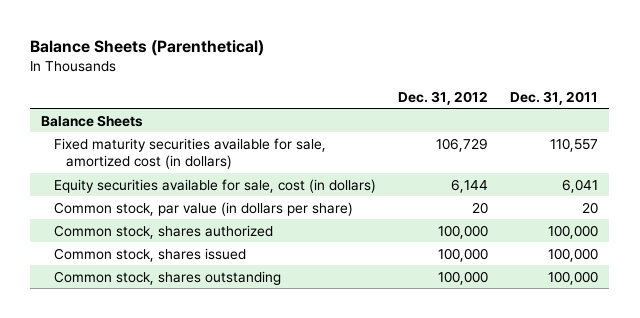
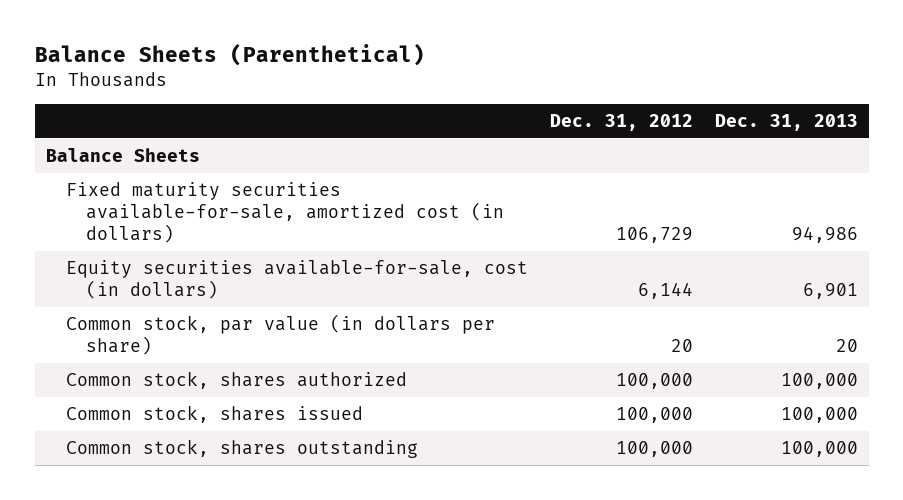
[510,90,599,105] Dec. 31, 2011 -> none
none -> [714,113,858,131] Dec. 31, 2013
[53,137,326,170] Fixed maturity securities available for sale, amortized cost (in dollars) -> [65,182,504,243] Fixed maturity securities available-for-sale, amortized cost (in dollars)
[53,178,376,193] Equity securities available for sale, cost (in dollars) -> [65,260,528,299] Equity securities available-for-sale, cost (in dollars)

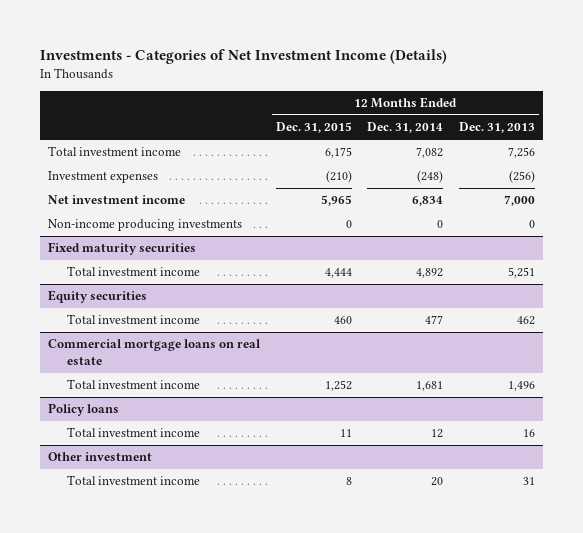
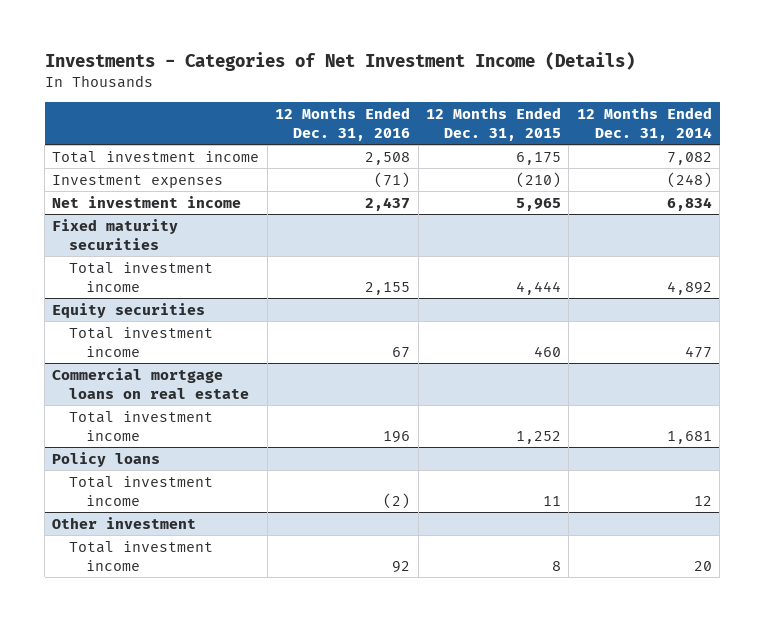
[459,122,536,134] Dec. 31, 2013 -> none
none -> [275,106,411,141] 12 Months Ended Dec. 31, 2016
[47,219,242,232] Non-income producing investments -> none

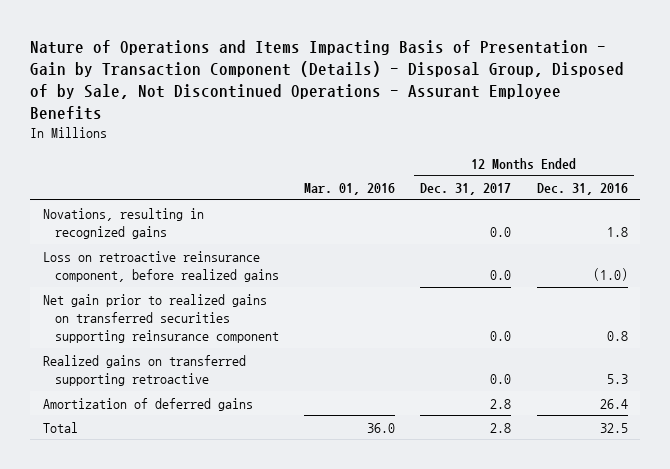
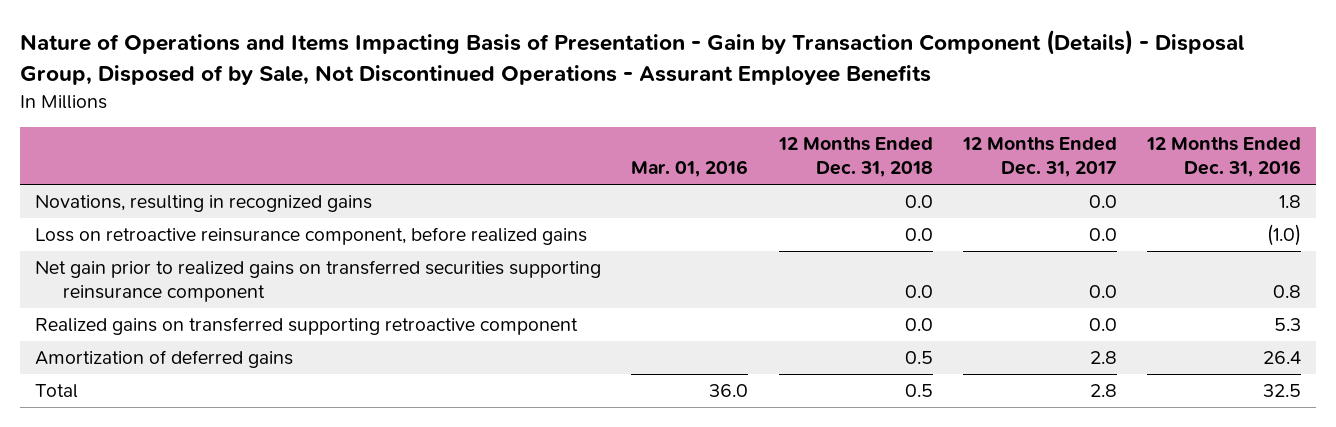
none -> [777,137,933,178] 12 Months Ended Dec. 31, 2018
[42,354,246,387] Realized gains on transferred supporting retroactive -> [35,317,579,336] Realized gains on transferred supporting retroactive component

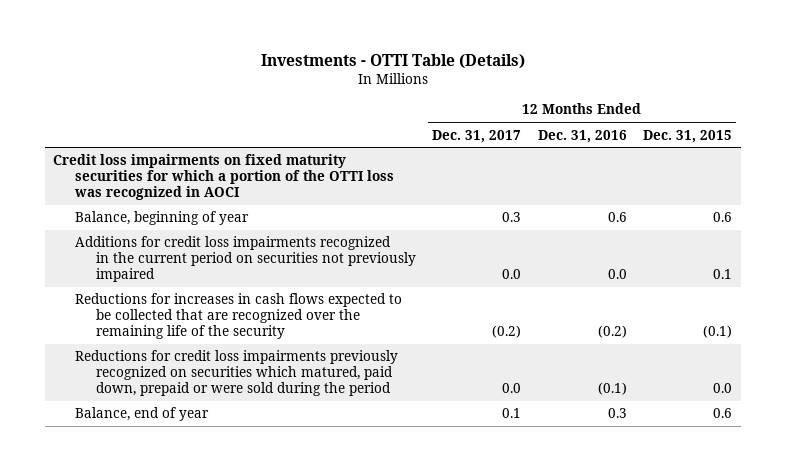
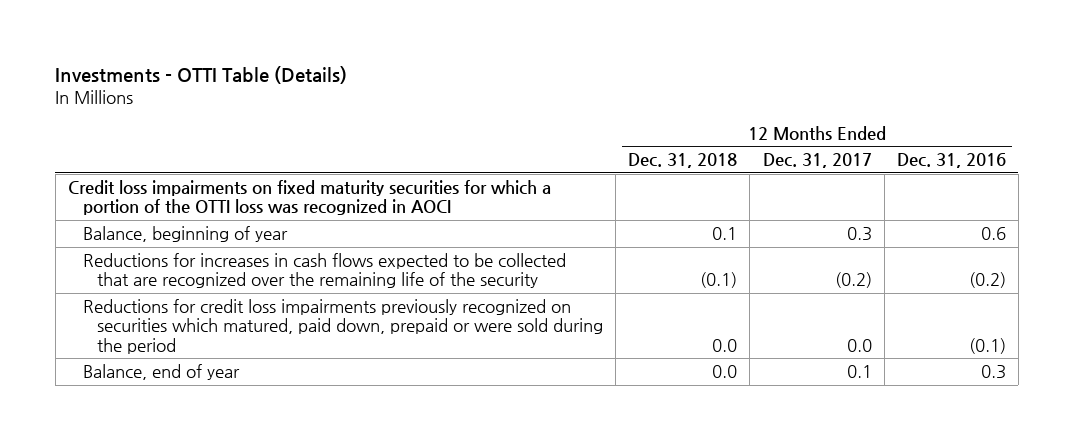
[643,129,733,143] Dec. 31, 2015 -> none
none -> [628,153,738,169] Dec. 31, 2018
[74,236,416,283] Additions for credit loss impairments recognized in the current period on securities not previously impaired -> none

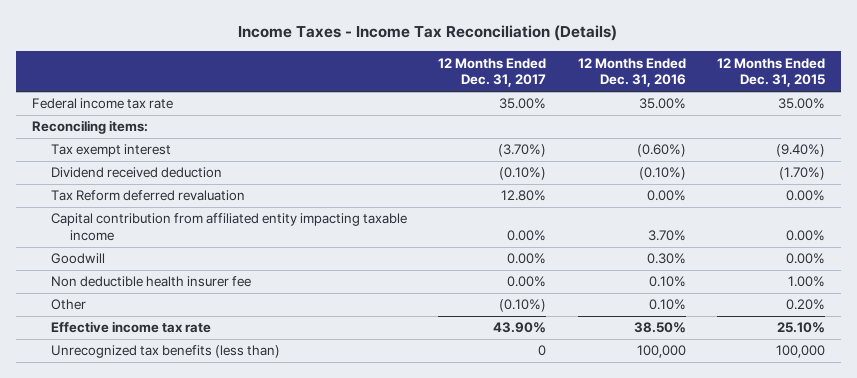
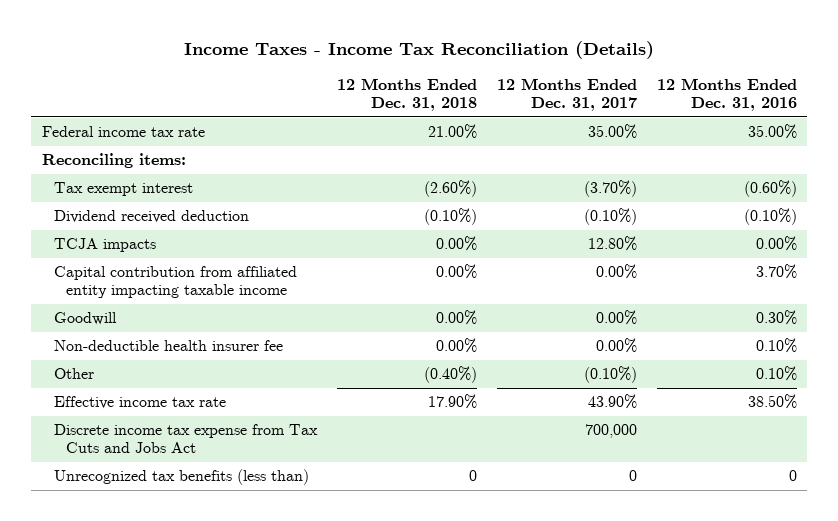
[717,57,826,88] 12 Months Ended Dec. 31, 2015 -> none
none -> [336,78,477,112] 12 Months Ended Dec. 31, 2018
[51,190,246,202] Tax Reform deferred revaluation -> [53,238,156,253] TCJA impacts
[51,276,252,288] Non deductible health insurer fee -> [53,340,283,352] Non-deductible health insurer fee
none -> [53,424,318,454] Discrete income tax expense from Tax Cuts and Jobs Act
[636,345,686,359] 100,000 -> [788,470,797,482] 0

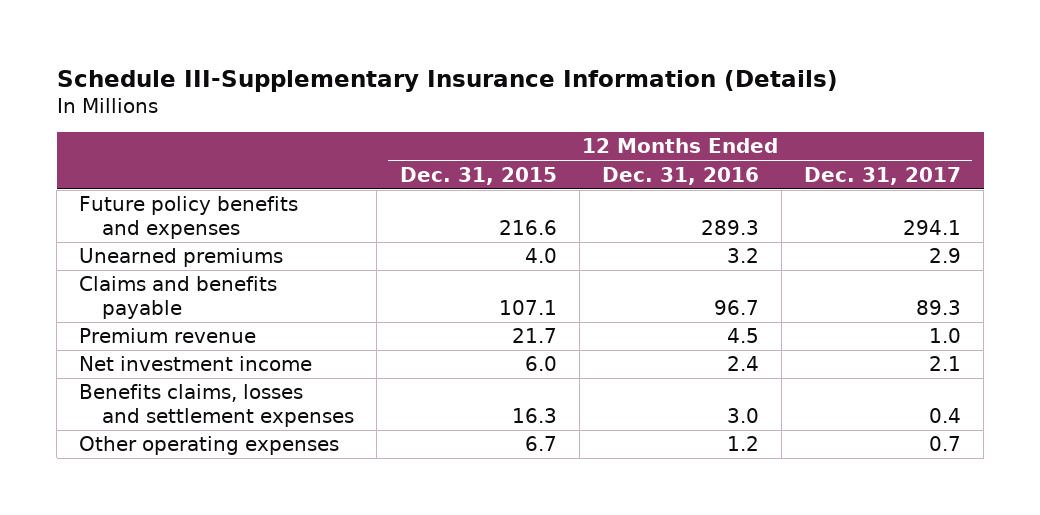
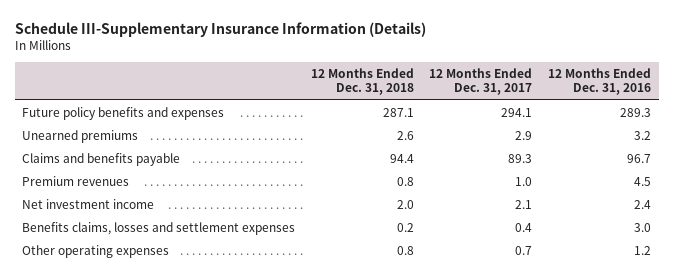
[399,166,557,185] Dec. 31, 2015 -> none
none -> [310,68,414,96] 12 Months Ended Dec. 31, 2018
[79,328,257,344] Premium revenue -> [22,176,130,187] Premium revenues

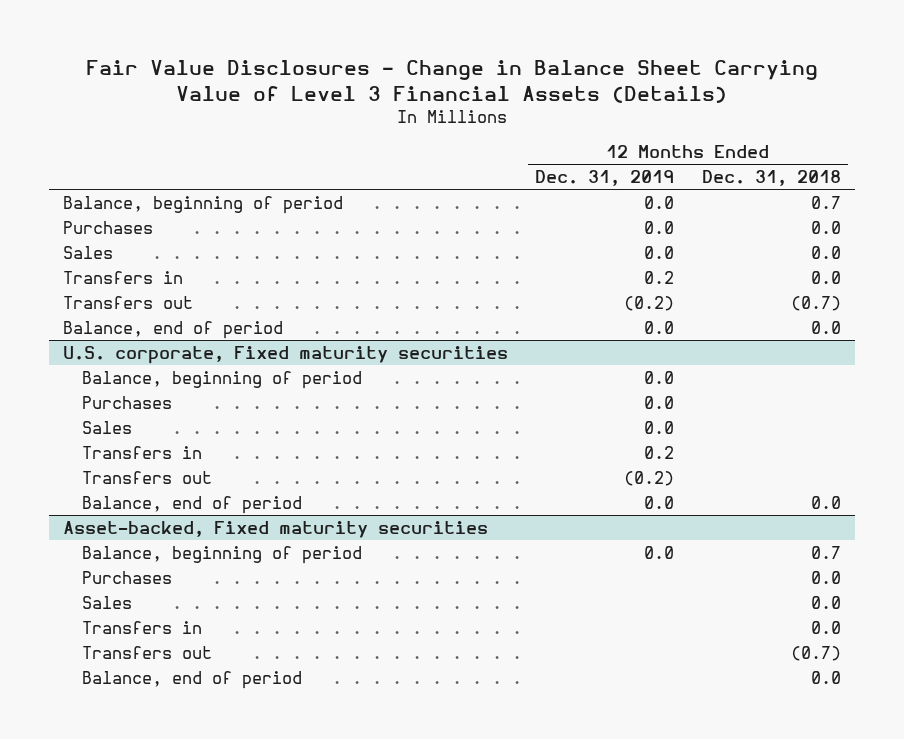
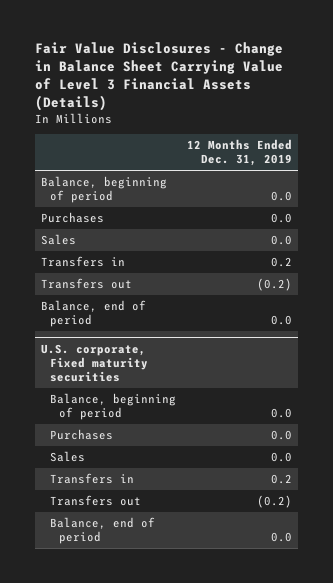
[701,170,841,187] Dec. 31, 2018 -> none
[62,520,488,538] Asset-backed, Fixed maturity securities -> none
[81,545,362,564] Balance, beginning of period -> none
[81,570,172,584] Purchases -> none
[81,595,132,609] Sales -> none
[81,620,202,634] Transfers in -> none
[81,645,212,659] Transfers out -> none
[81,670,302,689] Balance, end of period -> none

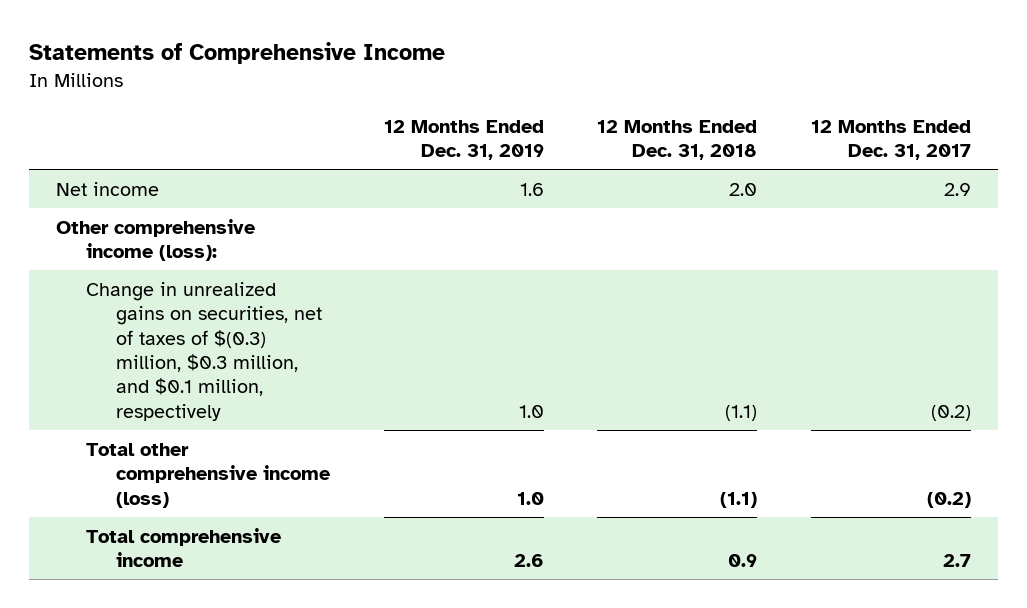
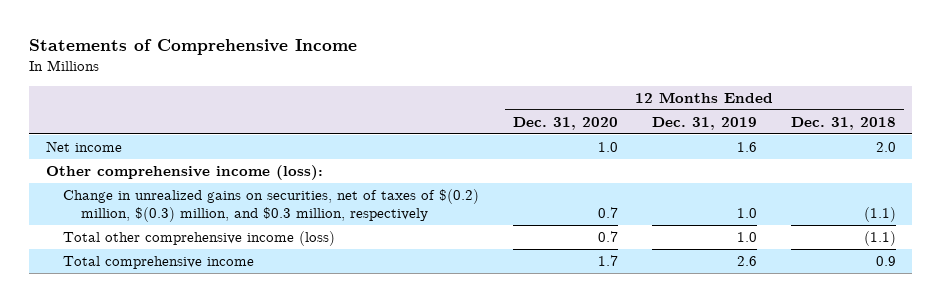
[810,119,971,161] 12 Months Ended Dec. 31, 2017 -> none
none -> [513,116,619,130] Dec. 31, 2020
[86,281,323,421] Change in unrealized gains on securities, net of taxes of $(0.3) million, $0.3 million, and $0.1 million, respectively -> [63,189,480,223] Change in unrealized gains on securities, net of taxes of $(0.2) million, $(0.3) million, and $0.3 million, respectively

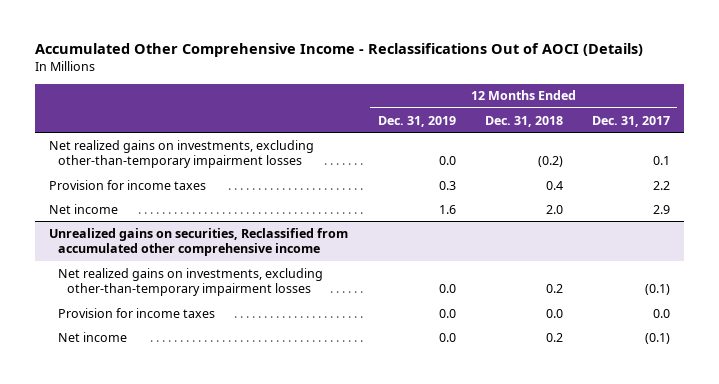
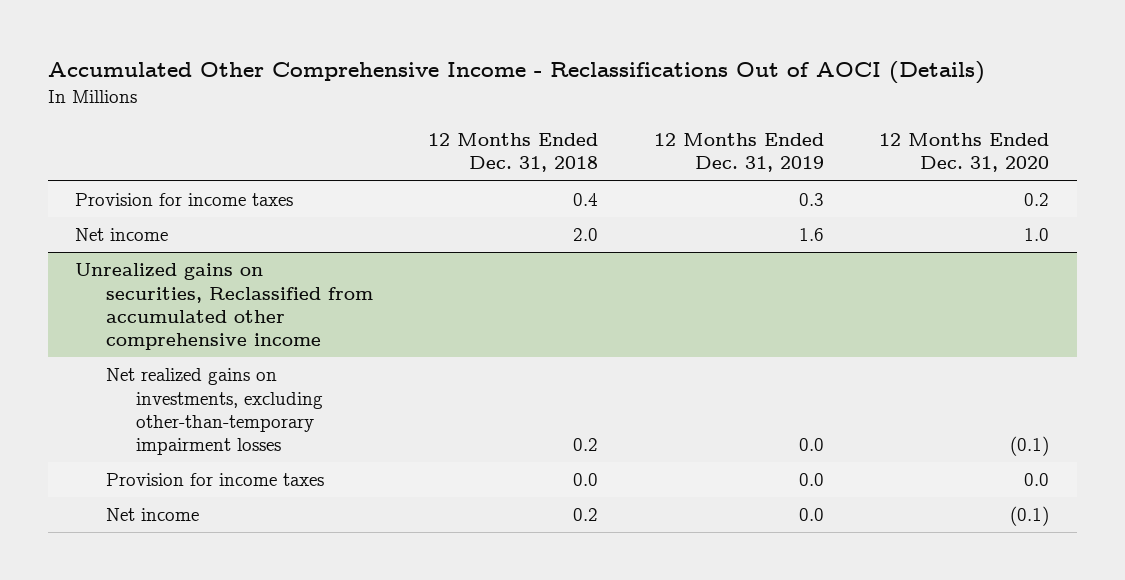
[591,115,670,127] Dec. 31, 2017 -> none
none -> [879,133,1050,173] 12 Months Ended Dec. 31, 2020
[49,139,315,169] Net realized gains on investments, excluding other-than-temporary impairment losses -> none

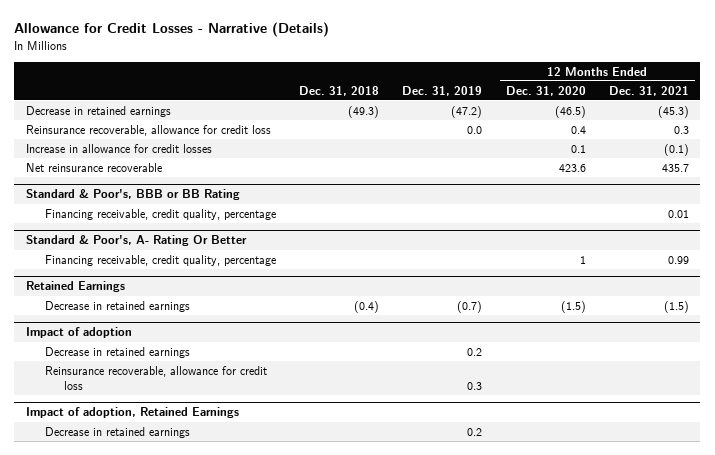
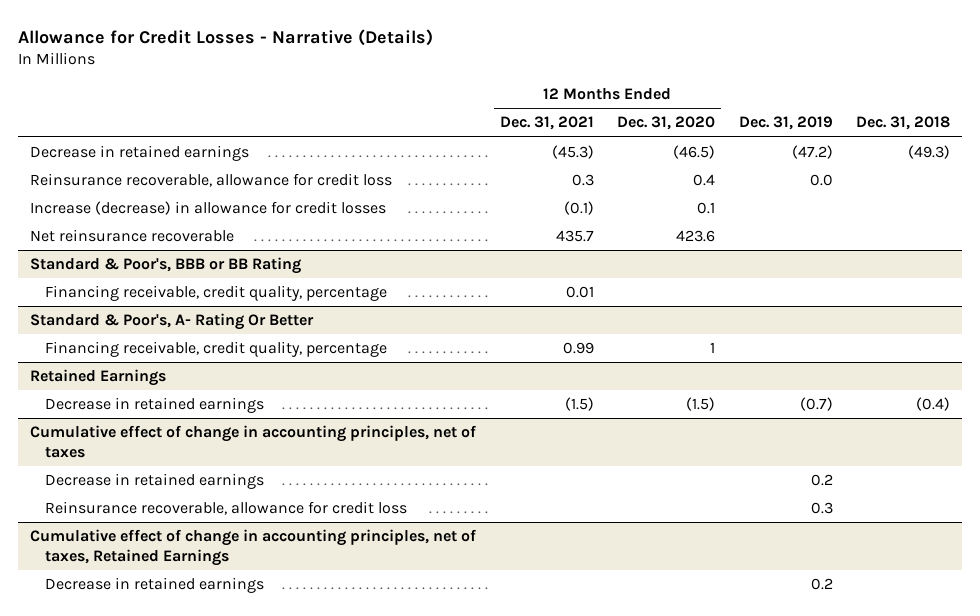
[25,143,212,153] Increase in allowance for credit losses -> [29,201,386,216] Increase (decrease) in allowance for credit losses
[25,327,132,339] Impact of adoption -> [29,425,476,459] Cumulative effect of change in accounting principles, net of taxes
[25,407,239,419] Impact of adoption, Retained Earnings -> none
none -> [29,529,476,567] Cumulative effect of change in accounting principles, net of taxes, Retained Earnings

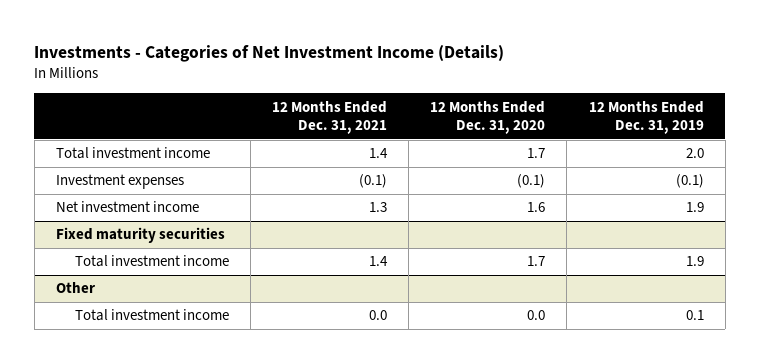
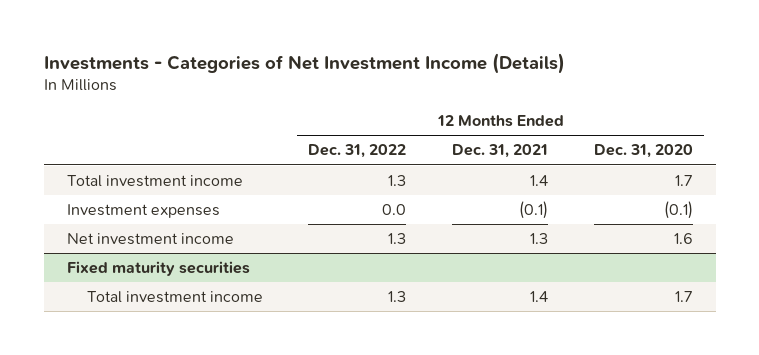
[588,100,704,135] 12 Months Ended Dec. 31, 2019 -> none
none -> [308,144,407,159] Dec. 31, 2022
[56,282,96,294] Other -> none
[74,309,229,322] Total investment income -> none

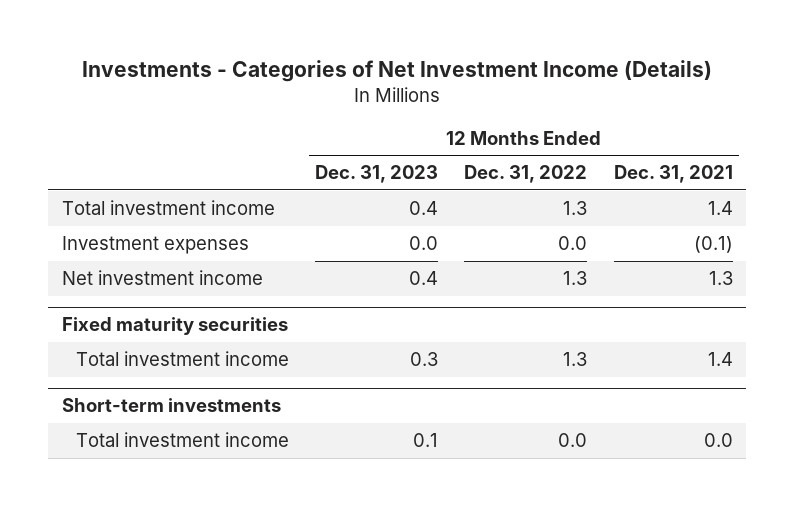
[593,144,693,159] Dec. 31, 2020 -> none
none -> [315,165,439,184] Dec. 31, 2023
none -> [61,398,281,413] Short-term investments
none -> [76,432,290,448] Total investment income

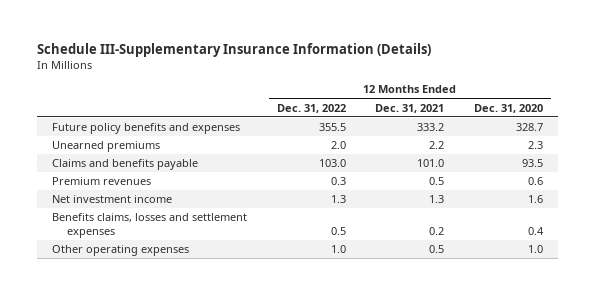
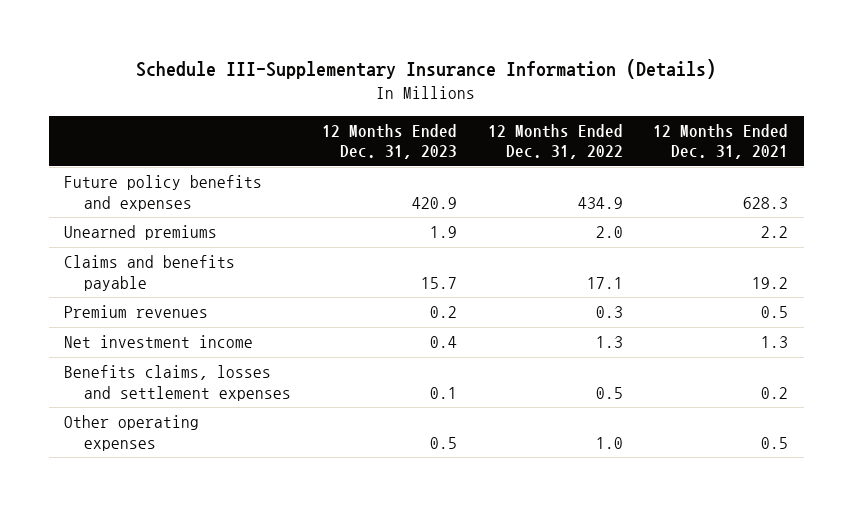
[474,103,544,113] Dec. 31, 2020 -> none
none -> [321,124,457,160] 12 Months Ended Dec. 31, 2023
[318,123,346,132] 355.5 -> [577,196,623,209] 434.9
[417,123,445,132] 333.2 -> [743,196,789,209] 628.3
[318,159,346,168] 103.0 -> [586,276,623,289] 17.1
[417,159,445,168] 101.0 -> [752,276,789,289] 19.2

